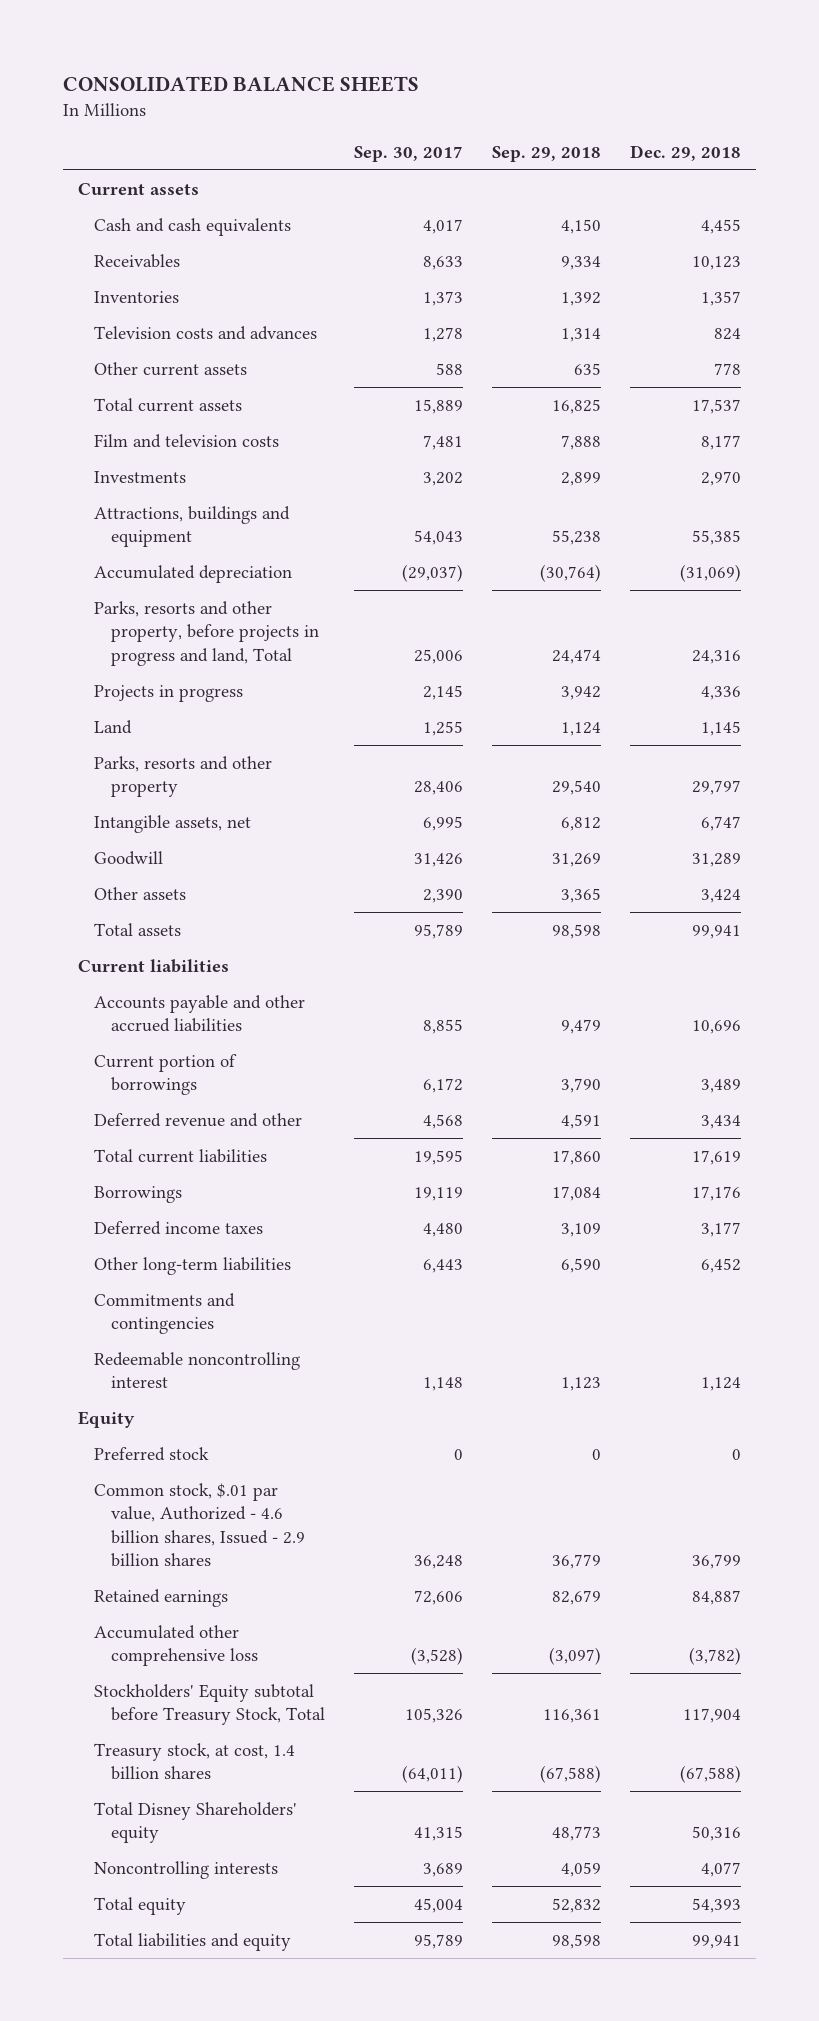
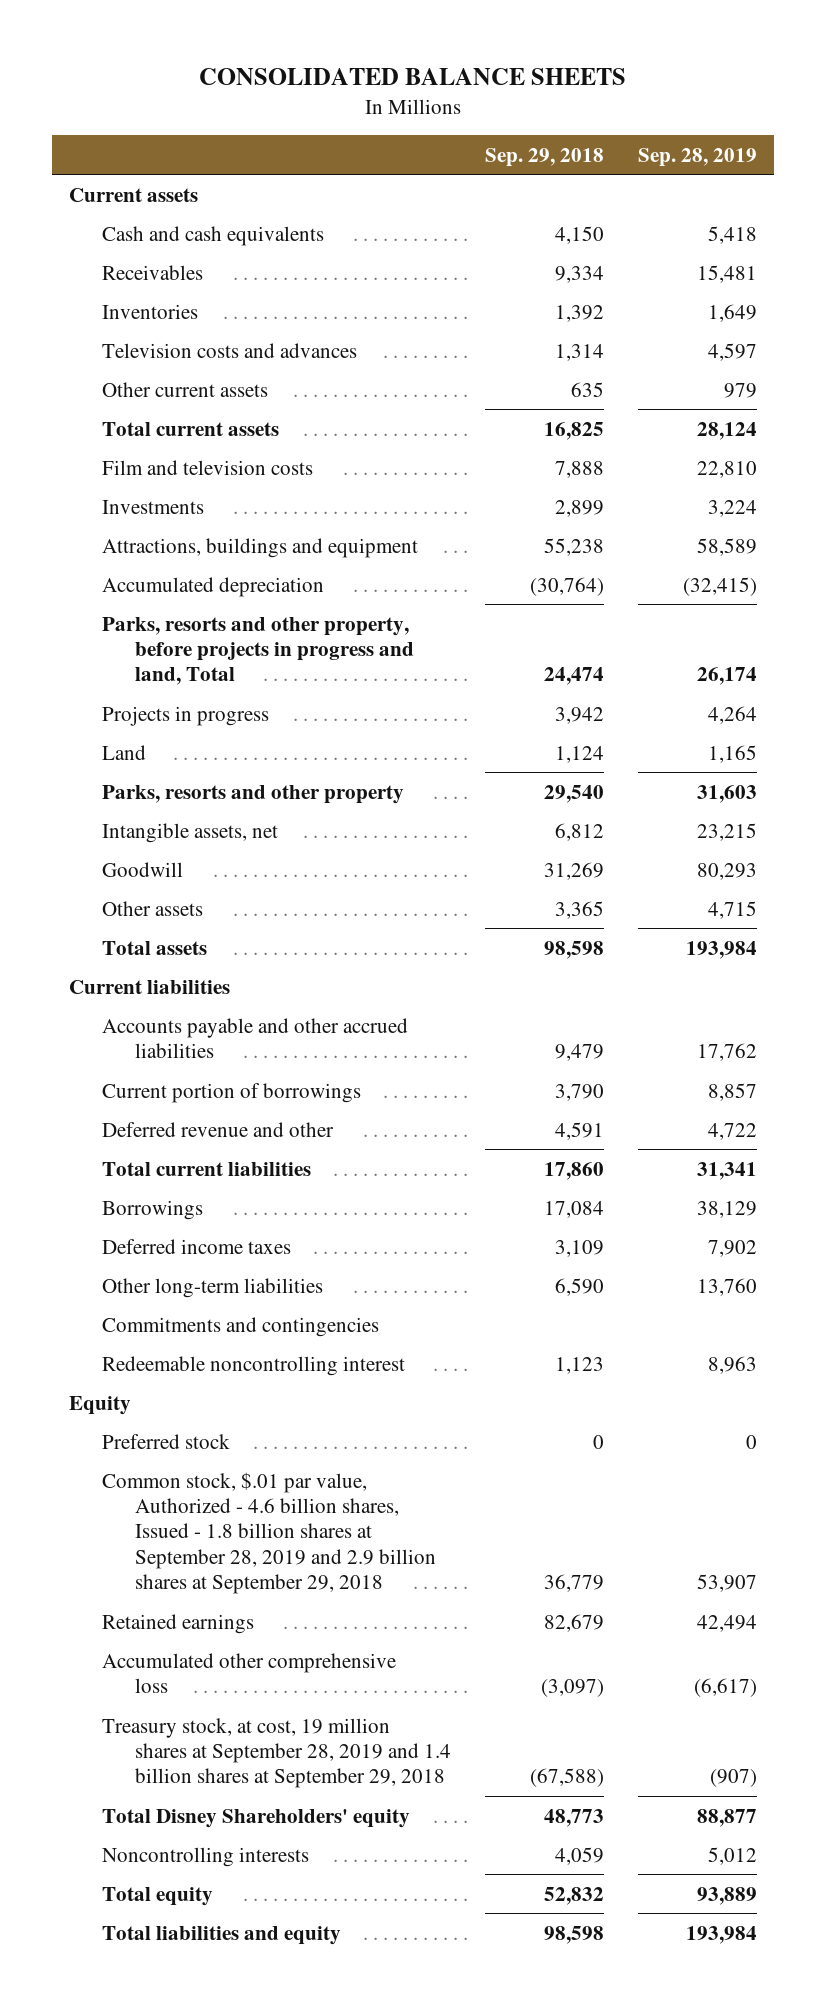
[353,146,463,163] Sep. 30, 2017 -> none
[630,145,742,162] Dec. 29, 2018 -> none
none -> [637,147,757,167] Sep. 28, 2019
[94,1482,305,1568] Common stock, $.01 par value, Authorized - 4.6 billion shares, Issued - 2.9 billion shares -> [102,1471,437,1595] Common stock, $.01 par value, Authorized - 4.6 billion shares, Issued - 1.8 billion shares at September 28, 2019 and 2.9 billion shares at September 29, 2018
[94,1683,325,1726] Stockholders' Equity subtotal before Treasury Stock, Total -> none
[94,1742,296,1781] Treasury stock, at cost, 1.4 billion shares -> [102,1717,452,1789] Treasury stock, at cost, 19 million shares at September 28, 2019 and 1.4 billion shares at September 29, 2018

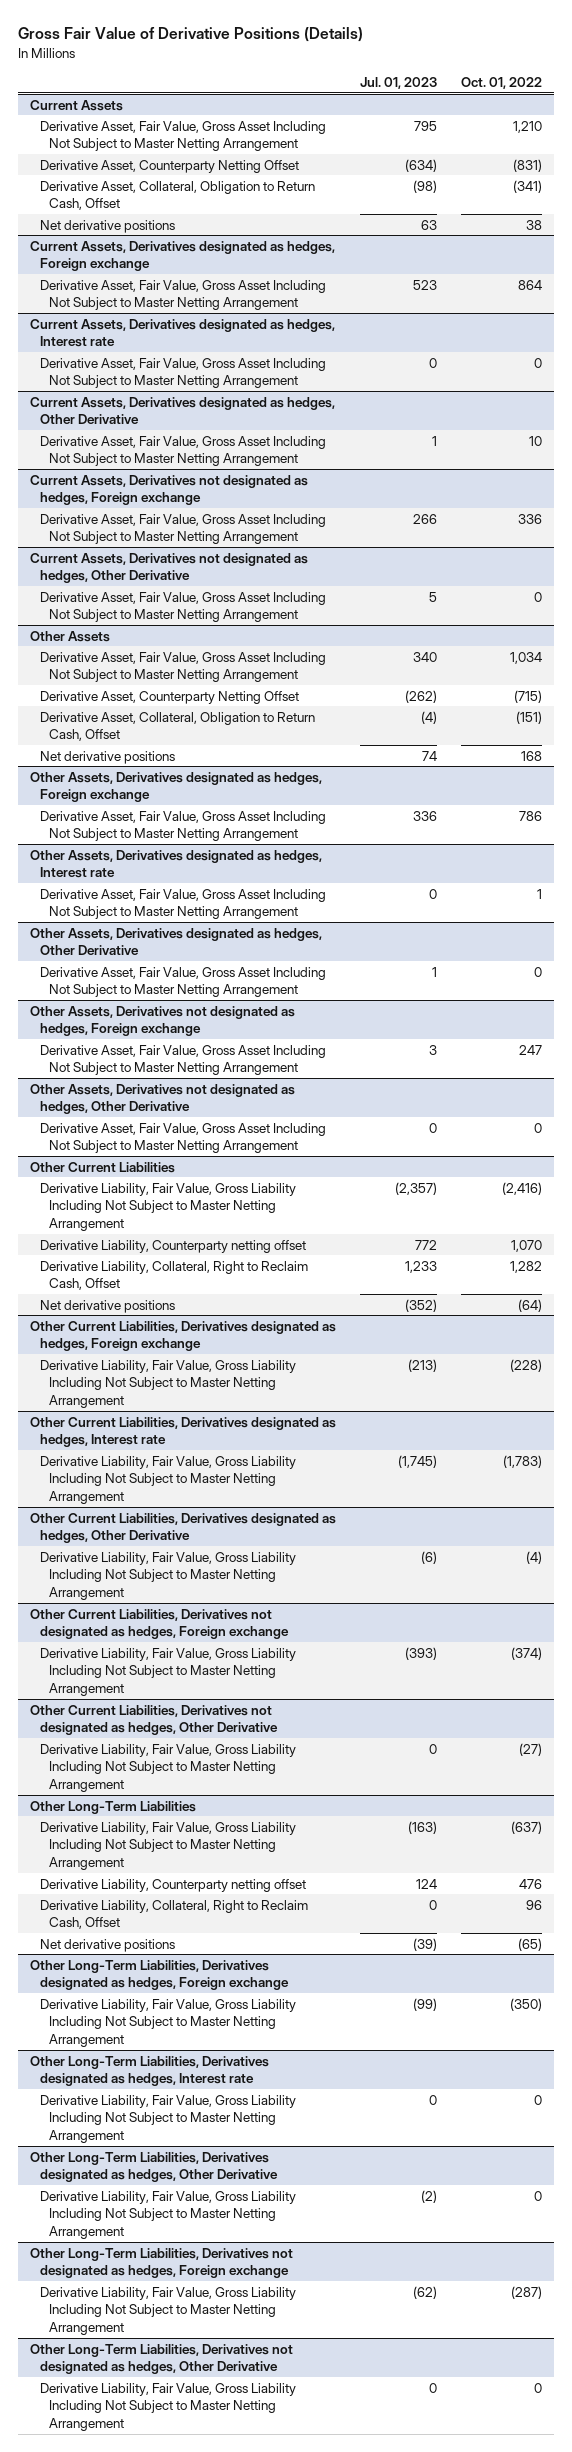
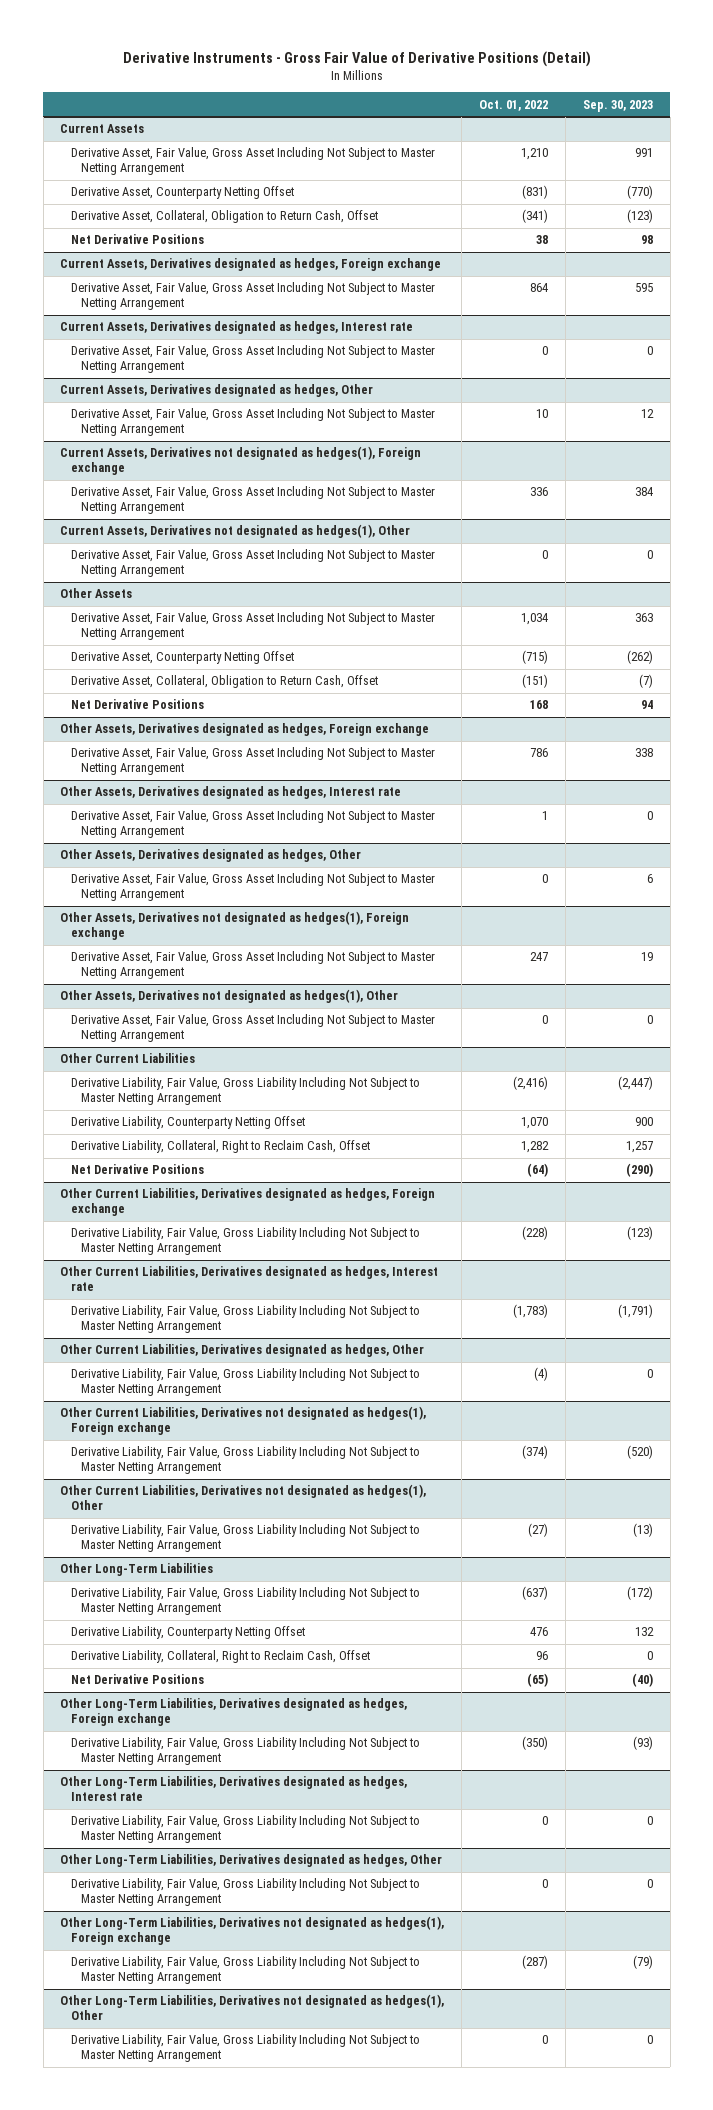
[18,27,364,43] Gross Fair Value of Derivative Positions (Details) -> [122,50,591,67] Derivative Instruments - Gross Fair Value of Derivative Positions (Detail)
[359,76,437,89] Jul. 01, 2023 -> none
none -> [582,99,653,112] Sep. 30, 2023
[39,219,175,233] Net derivative positions -> [70,234,204,245] Net Derivative Positions
[30,396,336,425] Current Assets, Derivatives designated as hedges, Other Derivative -> [60,384,374,398] Current Assets, Derivatives designated as hedges, Other
[30,474,309,506] Current Assets, Derivatives not designated as hedges, Foreign exchange -> [60,446,422,476] Current Assets, Derivatives not designated as hedges(1), Foreign exchange
[30,552,309,584] Current Assets, Derivatives not designated as hedges, Other Derivative -> [60,524,411,539] Current Assets, Derivatives not designated as hedges(1), Other
[39,750,175,764] Net derivative positions -> [70,699,204,710] Net Derivative Positions
[30,927,323,956] Other Assets, Derivatives designated as hedges, Other Derivative -> [60,849,362,863] Other Assets, Derivatives designated as hedges, Other
[30,1005,296,1037] Other Assets, Derivatives not designated as hedges, Foreign exchange -> [60,911,410,941] Other Assets, Derivatives not designated as hedges(1), Foreign exchange
[30,1083,296,1115] Other Assets, Derivatives not designated as hedges, Other Derivative -> [60,989,399,1004] Other Assets, Derivatives not designated as hedges(1), Other
[39,1239,306,1253] Derivative Liability, Counterparty netting offset -> [70,1116,305,1130] Derivative Liability, Counterparty Netting Offset
[39,1299,175,1313] Net derivative positions -> [70,1164,204,1175] Net Derivative Positions
[30,1512,337,1544] Other Current Liabilities, Derivatives designated as hedges, Other Derivative -> [60,1344,425,1358] Other Current Liabilities, Derivatives designated as hedges, Other
[30,1608,289,1640] Other Current Liabilities, Derivatives not designated as hedges, Foreign exchange -> [60,1406,427,1436] Other Current Liabilities, Derivatives not designated as hedges(1), Foreign exchange
[30,1704,278,1736] Other Current Liabilities, Derivatives not designated as hedges, Other Derivative -> [60,1484,427,1511] Other Current Liabilities, Derivatives not designated as hedges(1), Other
[39,1878,306,1892] Derivative Liability, Counterparty netting offset -> [70,1626,305,1640] Derivative Liability, Counterparty Netting Offset
[39,1938,175,1952] Net derivative positions -> [70,1674,204,1685] Net Derivative Positions
[30,2151,278,2183] Other Long-Term Liabilities, Derivatives designated as hedges, Other Derivative -> [60,1854,443,1868] Other Long-Term Liabilities, Derivatives designated as hedges, Other
[30,2247,294,2279] Other Long-Term Liabilities, Derivatives not designated as hedges, Foreign exchange -> [60,1916,445,1946] Other Long-Term Liabilities, Derivatives not designated as hedges(1), Foreign exchange
[30,2343,294,2375] Other Long-Term Liabilities, Derivatives not designated as hedges, Other Derivative -> [60,1994,445,2021] Other Long-Term Liabilities, Derivatives not designated as hedges(1), Other

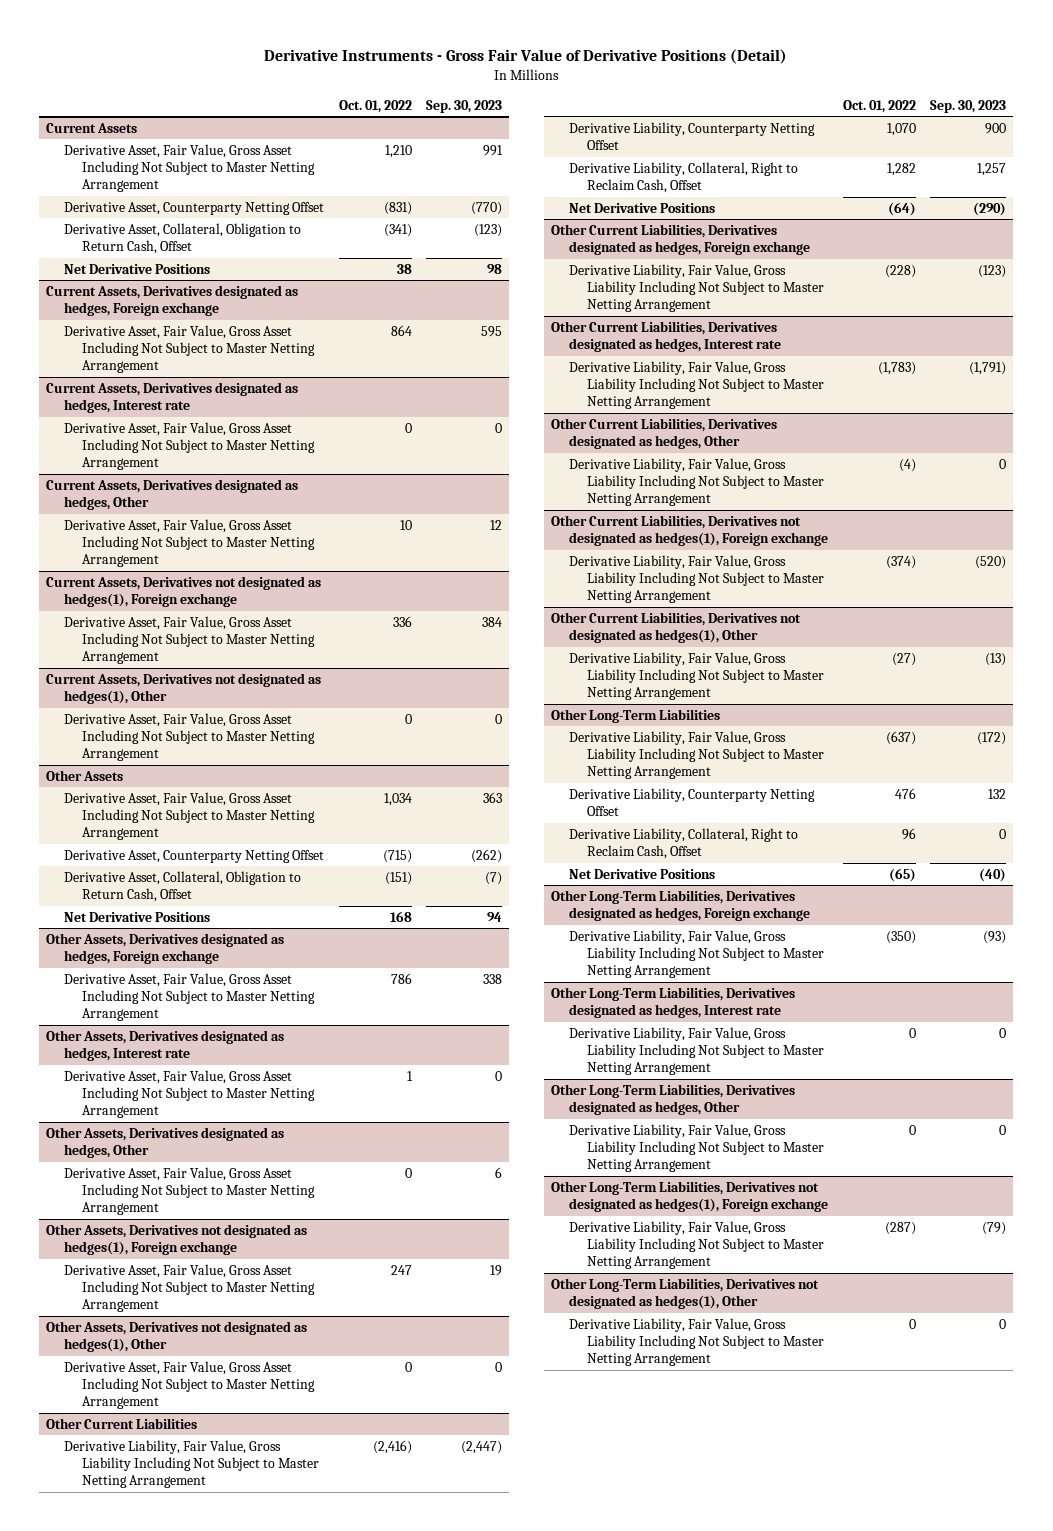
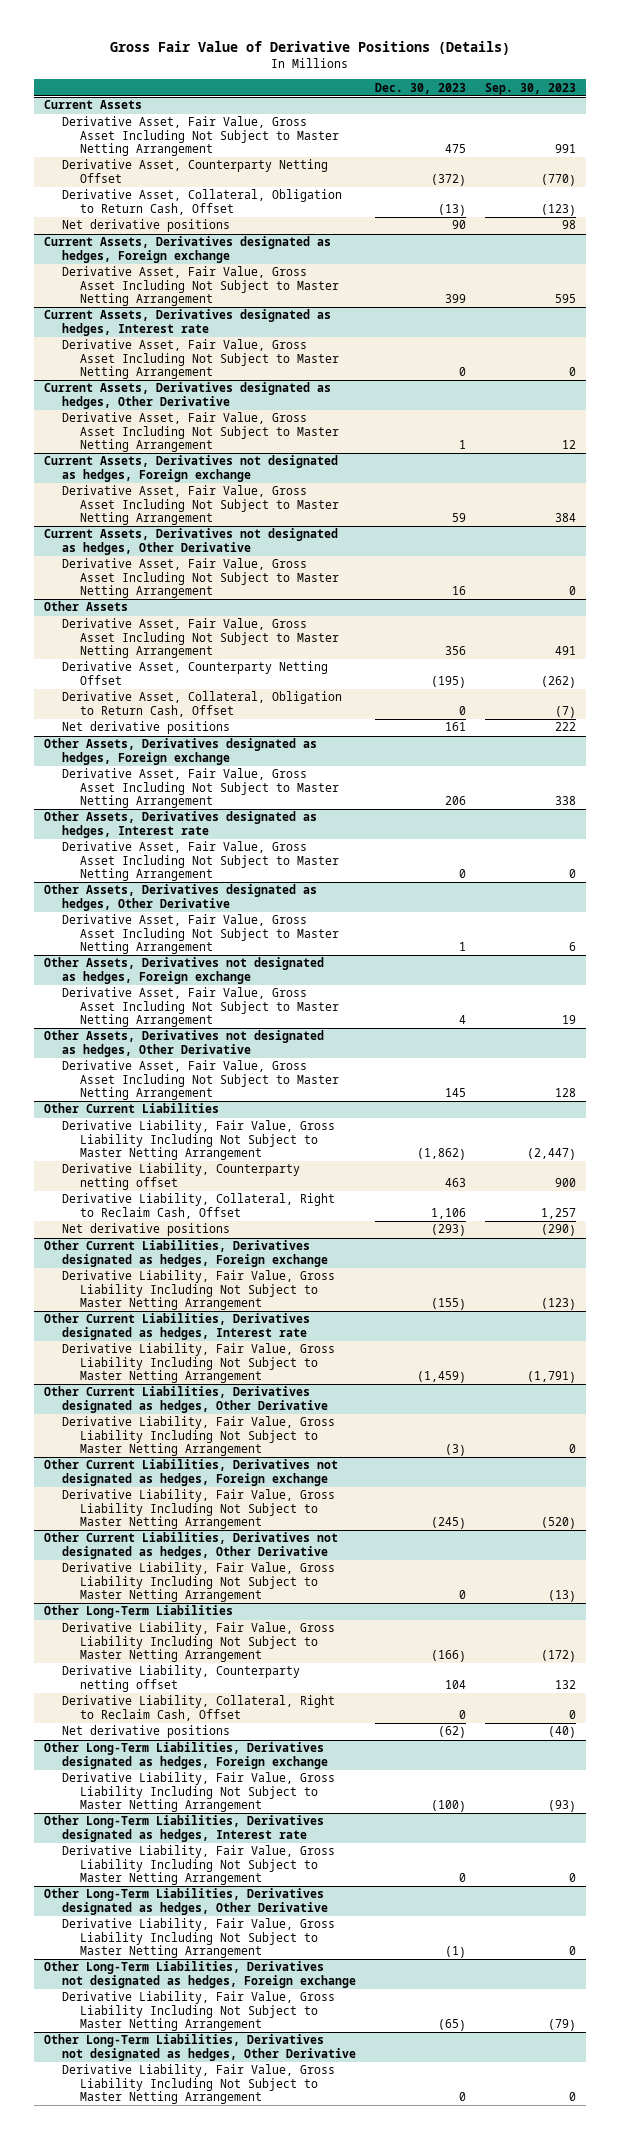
[264,48,788,64] Derivative Instruments - Gross Fair Value of Derivative Positions (Detail) -> [110,41,511,56] Gross Fair Value of Derivative Positions (Details)
[338,99,412,113] Oct. 01, 2022 -> none
none -> [375,82,467,94] Dec. 30, 2023
[64,263,211,274] Net Derivative Positions -> [61,219,230,233] Net derivative positions
[46,478,299,511] Current Assets, Derivatives designated as hedges, Other -> [43,382,331,409] Current Assets, Derivatives designated as hedges, Other Derivative
[46,575,322,608] Current Assets, Derivatives not designated as hedges(1), Foreign exchange -> [43,455,338,482] Current Assets, Derivatives not designated as hedges, Foreign exchange
[46,672,322,705] Current Assets, Derivatives not designated as hedges(1), Other -> [43,528,338,555] Current Assets, Derivatives not designated as hedges, Other Derivative
[482,791,502,803] 363 -> [555,646,577,656] 491
[64,911,211,922] Net Derivative Positions -> [61,721,230,735] Net derivative positions
[486,911,502,922] 94 -> [555,722,577,732] 222
[46,1126,285,1159] Other Assets, Derivatives designated as hedges, Other -> [43,884,317,911] Other Assets, Derivatives designated as hedges, Other Derivative
[46,1223,308,1256] Other Assets, Derivatives not designated as hedges(1), Foreign exchange -> [43,957,324,984] Other Assets, Derivatives not designated as hedges, Foreign exchange
[46,1320,308,1353] Other Assets, Derivatives not designated as hedges(1), Other -> [43,1030,324,1057] Other Assets, Derivatives not designated as hedges, Other Derivative
[494,1361,502,1372] 0 -> [555,1088,577,1098] 128
[568,121,815,151] Derivative Liability, Counterparty Netting Offset -> [61,1163,300,1190] Derivative Liability, Counterparty netting offset
[568,202,715,213] Net Derivative Positions -> [61,1223,230,1237] Net derivative positions
[550,417,777,450] Other Current Liabilities, Derivatives designated as hedges, Other -> [43,1386,328,1413] Other Current Liabilities, Derivatives designated as hedges, Other Derivative
[550,514,828,547] Other Current Liabilities, Derivatives not designated as hedges(1), Foreign exchange -> [43,1459,338,1486] Other Current Liabilities, Derivatives not designated as hedges, Foreign exchange
[550,611,801,644] Other Current Liabilities, Derivatives not designated as hedges(1), Other -> [43,1532,338,1559] Other Current Liabilities, Derivatives not designated as hedges, Other Derivative
[568,787,815,817] Derivative Liability, Counterparty Netting Offset -> [61,1665,300,1692] Derivative Liability, Counterparty netting offset
[568,868,715,879] Net Derivative Positions -> [61,1725,230,1739] Net derivative positions
[550,1083,795,1116] Other Long-Term Liabilities, Derivatives designated as hedges, Other -> [43,1888,328,1915] Other Long-Term Liabilities, Derivatives designated as hedges, Other Derivative
[550,1180,828,1213] Other Long-Term Liabilities, Derivatives not designated as hedges(1), Foreign exchange -> [43,1961,356,1988] Other Long-Term Liabilities, Derivatives not designated as hedges, Foreign exchange
[550,1277,819,1310] Other Long-Term Liabilities, Derivatives not designated as hedges(1), Other -> [43,2034,356,2061] Other Long-Term Liabilities, Derivatives not designated as hedges, Other Derivative

